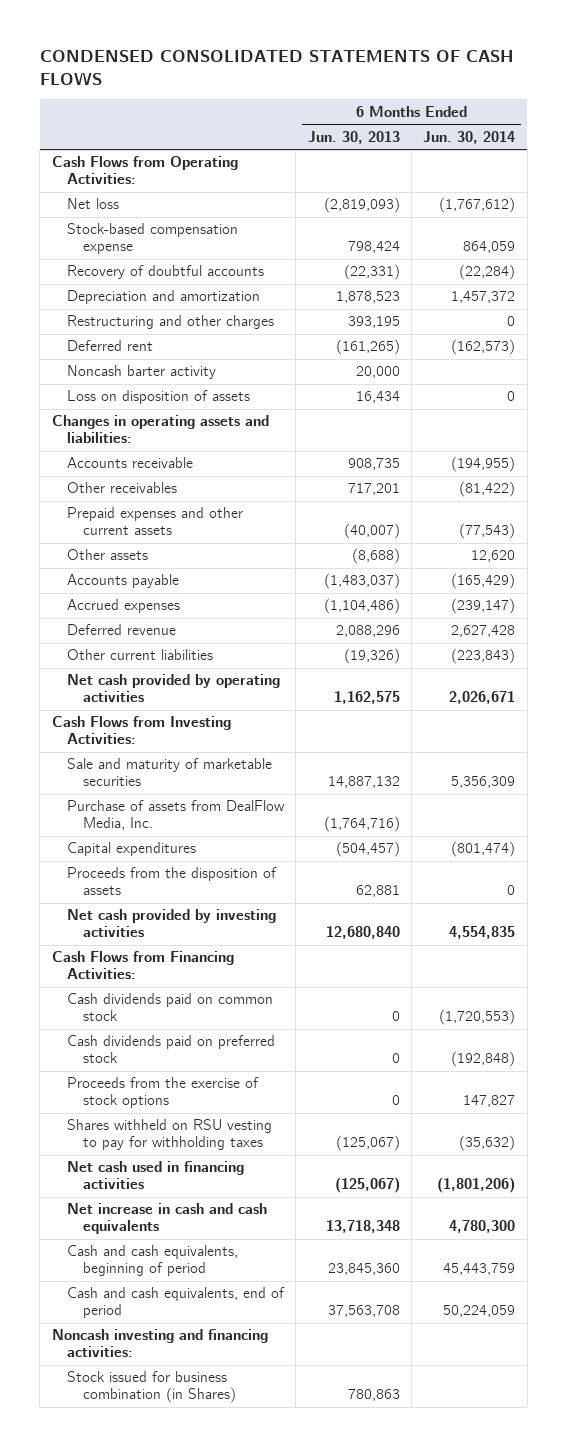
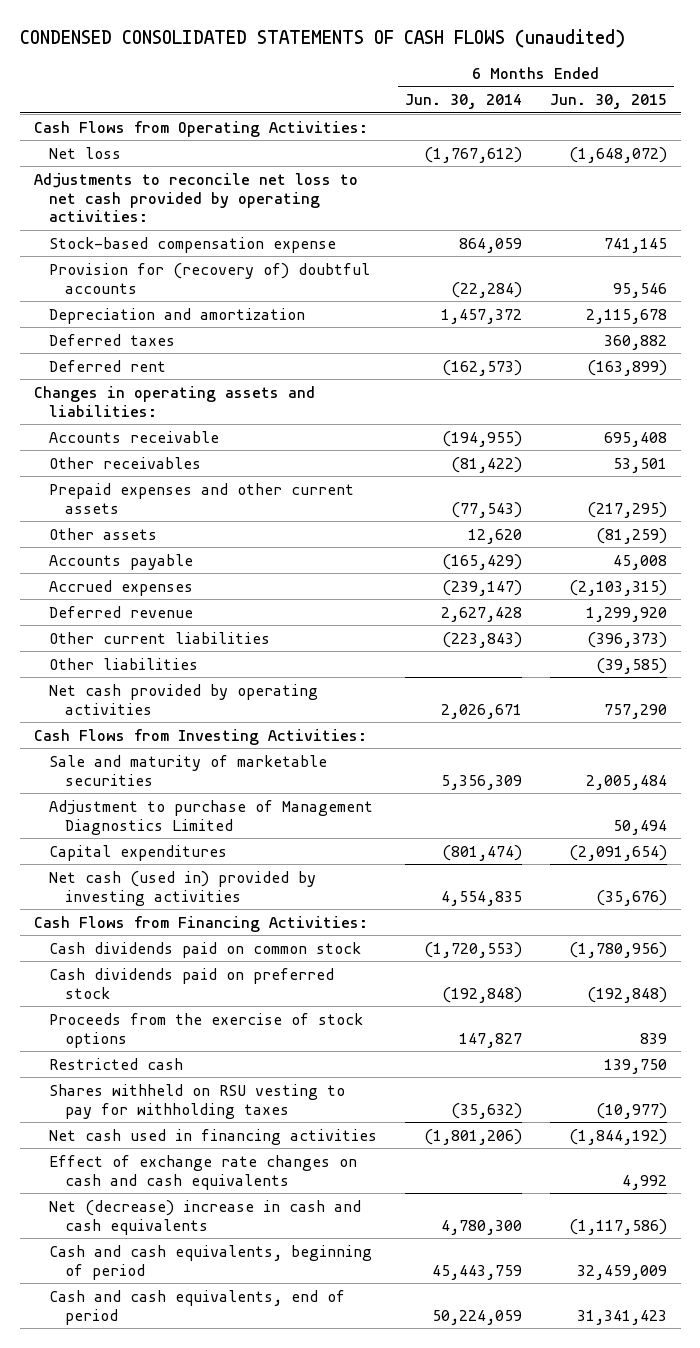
[39,50,514,85] CONDENSED CONSOLIDATED STATEMENTS OF CASH FLOWS -> [19,29,625,49] CONDENSED CONSOLIDATED STATEMENTS OF CASH FLOWS (unaudited)
[307,130,400,144] Jun. 30, 2013 -> none
none -> [549,94,667,110] Jun. 30, 2015
none -> [33,172,358,223] Adjustments to reconcile net loss to net cash provided by operating activities:
[67,265,265,280] Recovery of doubtful accounts -> [49,262,371,294] Provision for (recovery of) doubtful accounts
[67,315,275,330] Restructuring and other charges -> none
none -> [49,333,176,346] Deferred taxes
[67,365,217,380] Noncash barter activity -> none
[67,390,251,405] Loss on disposition of assets -> none
none -> [49,657,199,670] Other liabilities
[67,800,286,831] Purchase of assets from DealFlow Media, Inc. -> none
none -> [49,799,374,835] Adjustment to purchase of Management Diagnostics Limited
[67,867,278,896] Proceeds from the disposition of assets -> none
[67,909,277,938] Net cash provided by investing activities -> [49,870,317,906] Net cash (used in) provided by investing activities
none -> [49,1057,184,1070] Restricted cash
none -> [49,1154,358,1190] Effect of exchange rate changes on cash and cash equivalents
[67,1203,268,1235] Net increase in cash and cash equivalents -> [49,1199,362,1235] Net (decrease) increase in cash and cash equivalents
[51,1329,268,1358] Noncash investing and financing activities: -> none
[67,1371,236,1404] Stock issued for business combination (in Shares) -> none

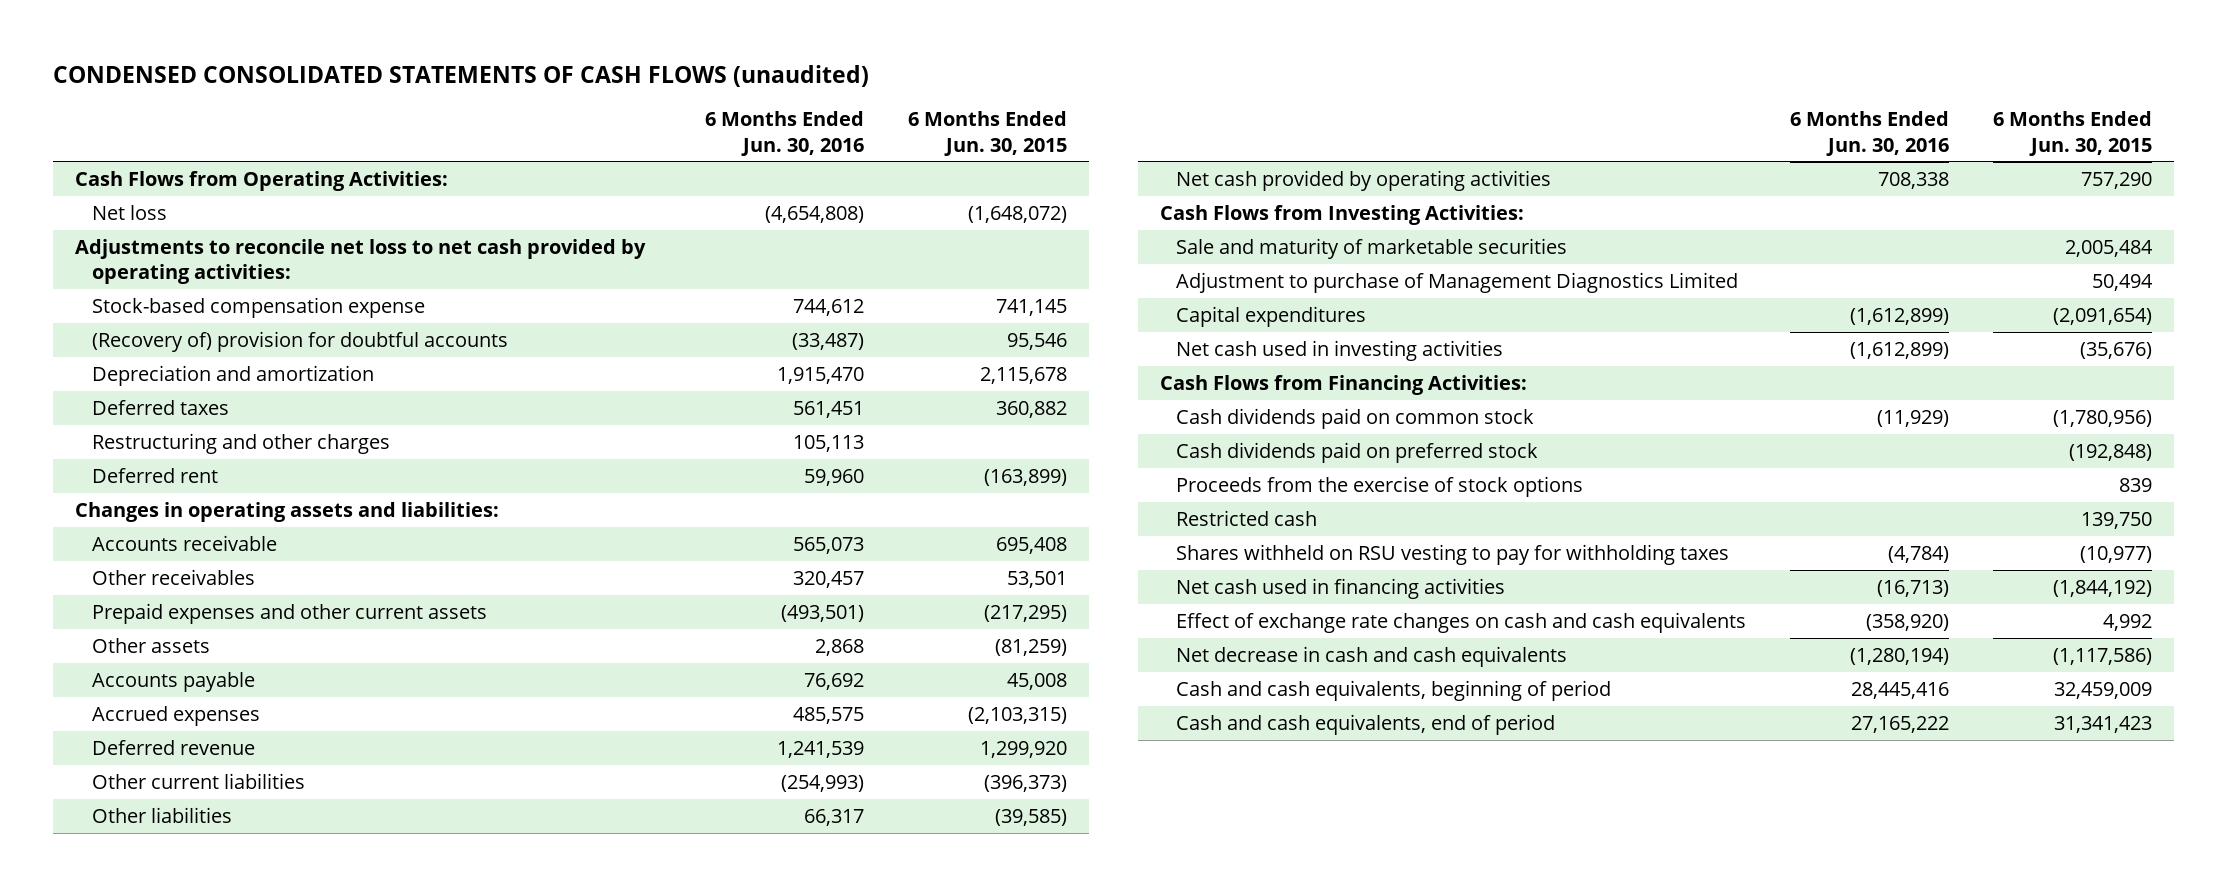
[405,94,523,110] Jun. 30, 2014 -> none
none -> [705,111,865,156] 6 Months Ended Jun. 30, 2016
[49,262,371,294] Provision for (recovery of) doubtful accounts -> [91,330,508,352] (Recovery of) provision for doubtful accounts
none -> [91,432,390,454] Restructuring and other charges
[49,870,317,906] Net cash (used in) provided by investing activities -> [1176,339,1504,361] Net cash used in investing activities
[49,1199,362,1235] Net (decrease) increase in cash and cash equivalents -> [1176,645,1568,667] Net decrease in cash and cash equivalents

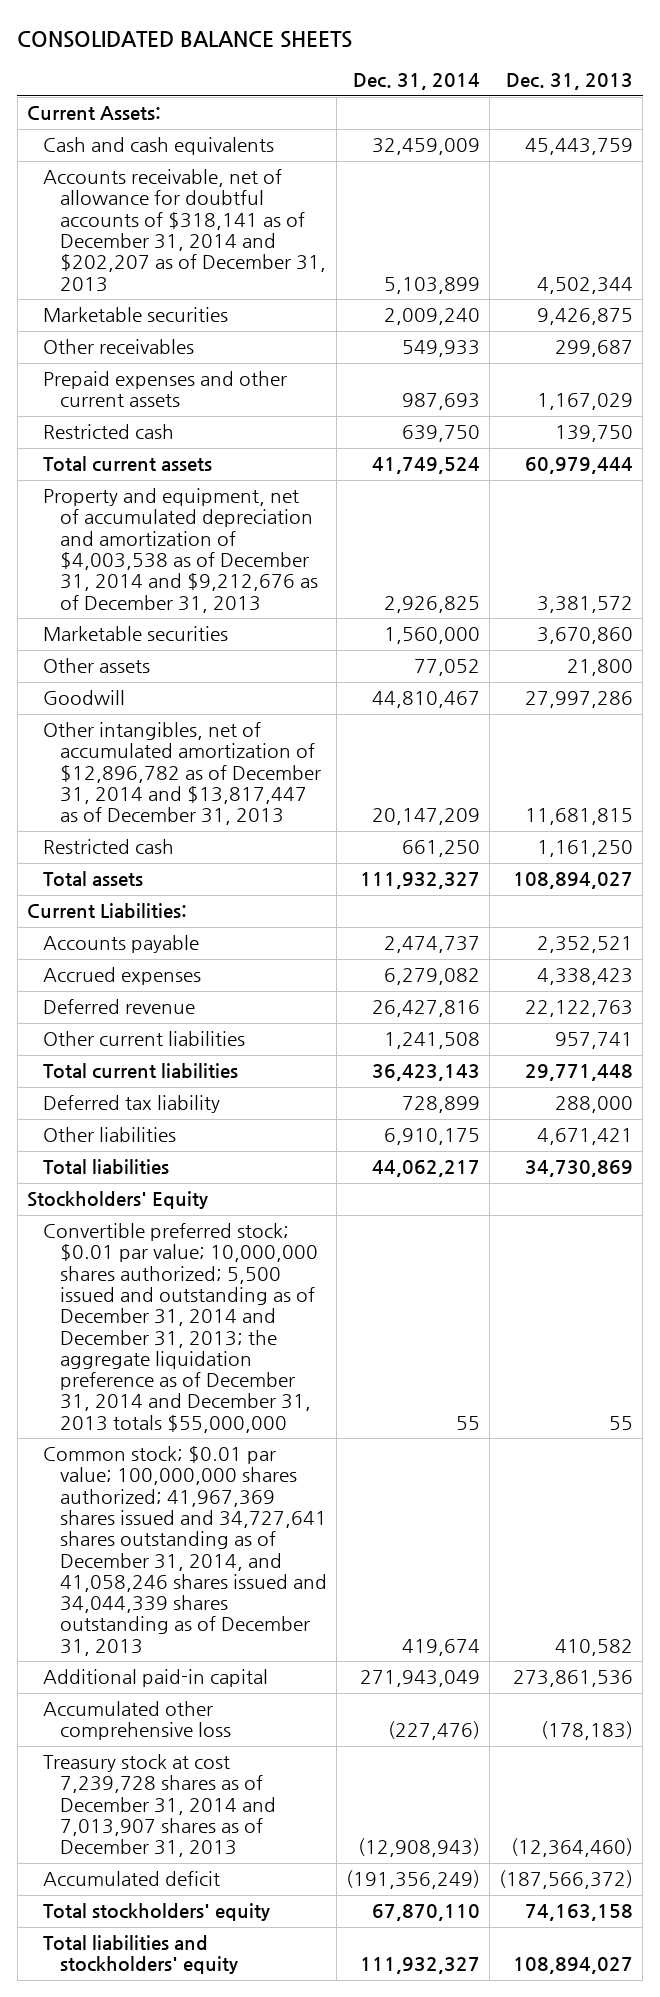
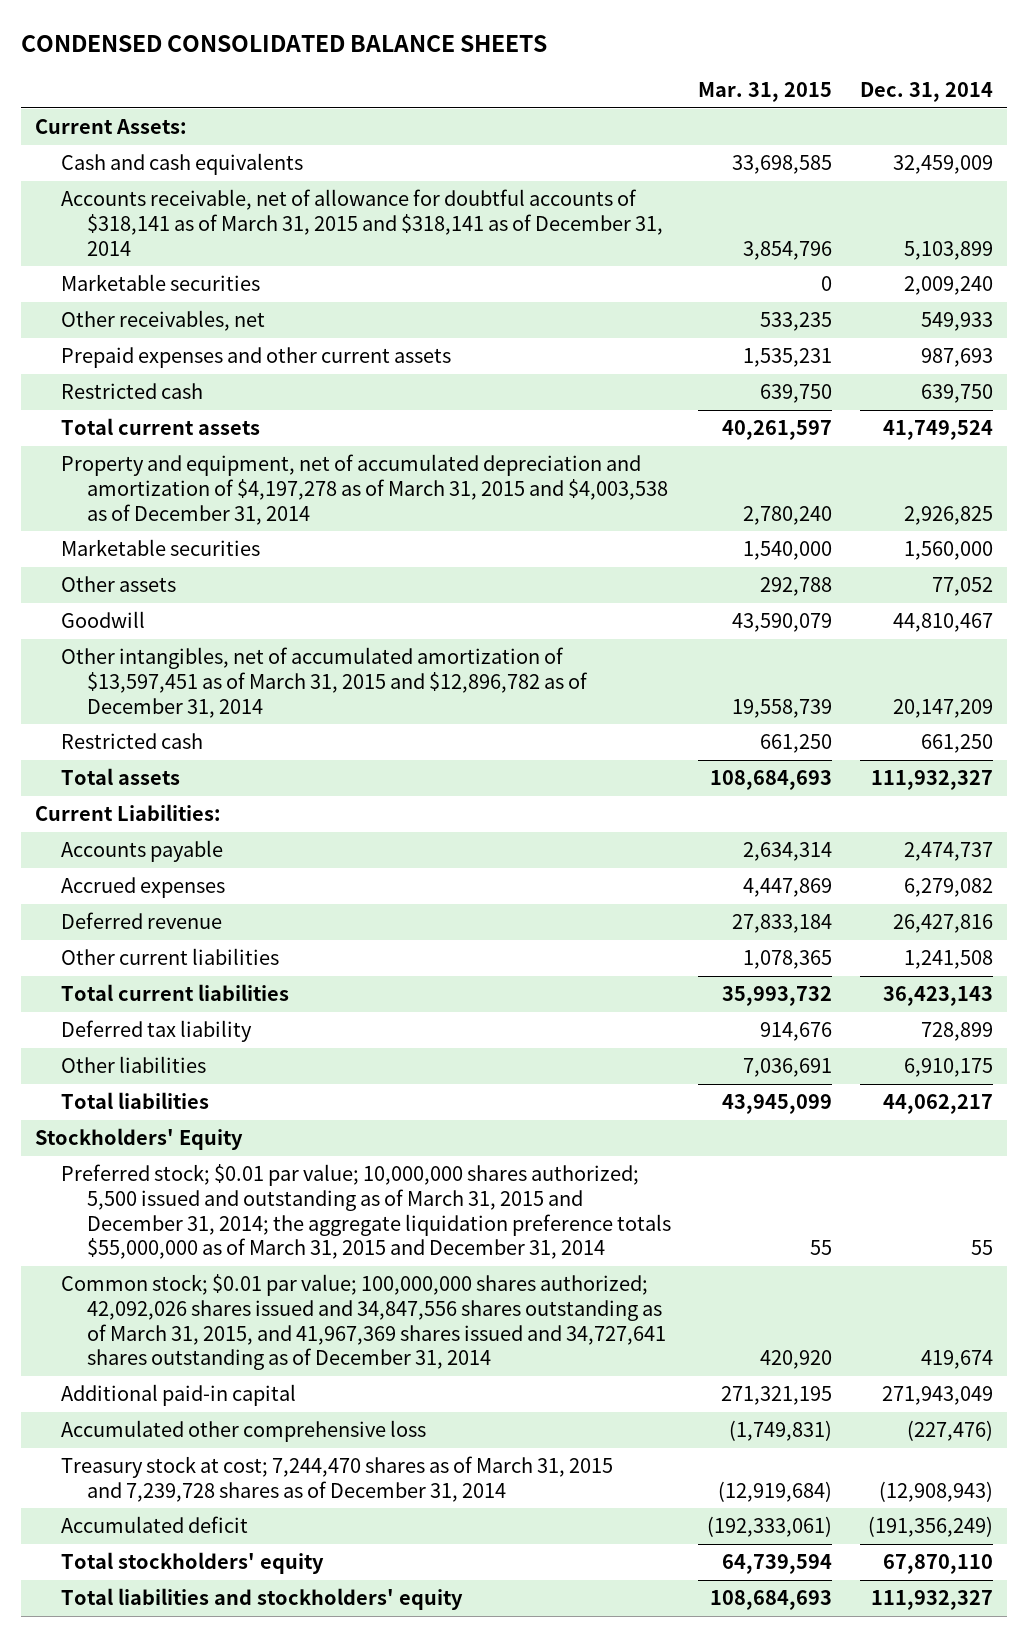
[17,30,353,48] CONSOLIDATED BALANCE SHEETS -> [21,35,548,53] CONDENSED CONSOLIDATED BALANCE SHEETS
[506,73,634,91] Dec. 31, 2013 -> none
none -> [698,82,833,103] Mar. 31, 2015
[43,169,326,292] Accounts receivable, net of allowance for doubtful accounts of $318,141 as of December 31, 2014 and $202,207 as of December 31, 2013 -> [61,189,663,256] Accounts receivable, net of allowance for doubtful accounts of $318,141 as of March 31, 2015 and $318,141 as of December 31, 2014
[43,339,195,355] Other receivables -> [61,310,266,332] Other receivables, net
[43,488,318,613] Property and equipment, net of accumulated depreciation and amortization of $4,003,538 as of December 31, 2014 and $9,212,676 as of December 31, 2013 -> [61,454,668,525] Property and equipment, net of accumulated depreciation and amortization of $4,197,278 as of March 31, 2015 and $4,003,538 as of December 31, 2014
[43,722,321,826] Other intangibles, net of accumulated amortization of $12,896,782 as of December 31, 2014 and $13,817,447 as of December 31, 2013 -> [61,647,588,718] Other intangibles, net of accumulated amortization of $13,597,451 as of March 31, 2015 and $12,896,782 as of December 31, 2014
[43,1223,318,1433] Convertible preferred stock; $0.01 par value; 10,000,000 shares authorized; 5,500 issued and outstanding as of December 31, 2014 and December 31, 2013; the aggregate liquidation preference as of December 31, 2014 and December 31, 2013 totals $55,000,000 -> [61,1164,671,1260] Preferred stock; $0.01 par value; 10,000,000 shares authorized; 5,500 issued and outstanding as of March 31, 2015 and December 31, 2014; the aggregate liquidation preference totals $55,000,000 as of March 31, 2015 and December 31, 2014
[43,1446,327,1656] Common stock; $0.01 par value; 100,000,000 shares authorized; 41,967,369 shares issued and 34,727,641 shares outstanding as of December 31, 2014, and 41,058,246 shares issued and 34,044,339 shares outstanding as of December 31, 2013 -> [61,1274,666,1371] Common stock; $0.01 par value; 100,000,000 shares authorized; 42,092,026 shares issued and 34,847,556 shares outstanding as of March 31, 2015, and 41,967,369 shares issued and 34,727,641 shares outstanding as of December 31, 2014
[43,1754,276,1858] Treasury stock at cost 7,239,728 shares as of December 31, 2014 and 7,013,907 shares as of December 31, 2013 -> [61,1456,614,1502] Treasury stock at cost; 7,244,470 shares as of March 31, 2015 and 7,239,728 shares as of December 31, 2014

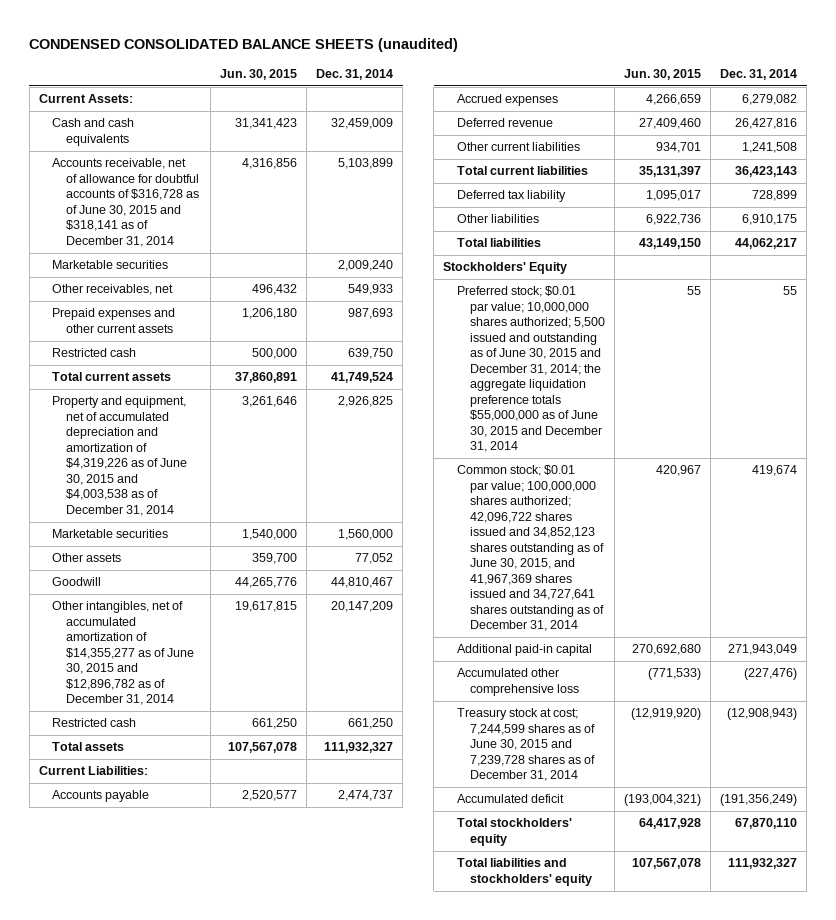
[21,35,548,53] CONDENSED CONSOLIDATED BALANCE SHEETS -> [29,37,459,52] CONDENSED CONSOLIDATED BALANCE SHEETS (unaudited)
[698,82,833,103] Mar. 31, 2015 -> none
none -> [219,68,297,80] Jun. 30, 2015
[61,189,663,256] Accounts receivable, net of allowance for doubtful accounts of $318,141 as of March 31, 2015 and $318,141 as of December 31, 2014 -> [52,158,199,247] Accounts receivable, net of allowance for doubtful accounts of $316,728 as of June 30, 2015 and $318,141 as of December 31, 2014
[61,454,668,525] Property and equipment, net of accumulated depreciation and amortization of $4,197,278 as of March 31, 2015 and $4,003,538 as of December 31, 2014 -> [52,396,187,516] Property and equipment, net of accumulated depreciation and amortization of $4,319,226 as of June 30, 2015 and $4,003,538 as of December 31, 2014
[61,647,588,718] Other intangibles, net of accumulated amortization of $13,597,451 as of March 31, 2015 and $12,896,782 as of December 31, 2014 -> [52,601,194,706] Other intangibles, net of accumulated amortization of $14,355,277 as of June 30, 2015 and $12,896,782 as of December 31, 2014
[61,1164,671,1260] Preferred stock; $0.01 par value; 10,000,000 shares authorized; 5,500 issued and outstanding as of March 31, 2015 and December 31, 2014; the aggregate liquidation preference totals $55,000,000 as of March 31, 2015 and December 31, 2014 -> [456,286,605,453] Preferred stock; $0.01 par value; 10,000,000 shares authorized; 5,500 issued and outstanding as of June 30, 2015 and December 31, 2014; the aggregate liquidation preference totals $55,000,000 as of June 30, 2015 and December 31, 2014
[61,1274,666,1371] Common stock; $0.01 par value; 100,000,000 shares authorized; 42,092,026 shares issued and 34,847,556 shares outstanding as of March 31, 2015, and 41,967,369 shares issued and 34,727,641 shares outstanding as of December 31, 2014 -> [456,465,604,632] Common stock; $0.01 par value; 100,000,000 shares authorized; 42,096,722 shares issued and 34,852,123 shares outstanding as of June 30, 2015, and 41,967,369 shares issued and 34,727,641 shares outstanding as of December 31, 2014
[61,1456,614,1502] Treasury stock at cost; 7,244,470 shares as of March 31, 2015 and 7,239,728 shares as of December 31, 2014 -> [456,708,595,782] Treasury stock at cost; 7,244,599 shares as of June 30, 2015 and 7,239,728 shares as of December 31, 2014

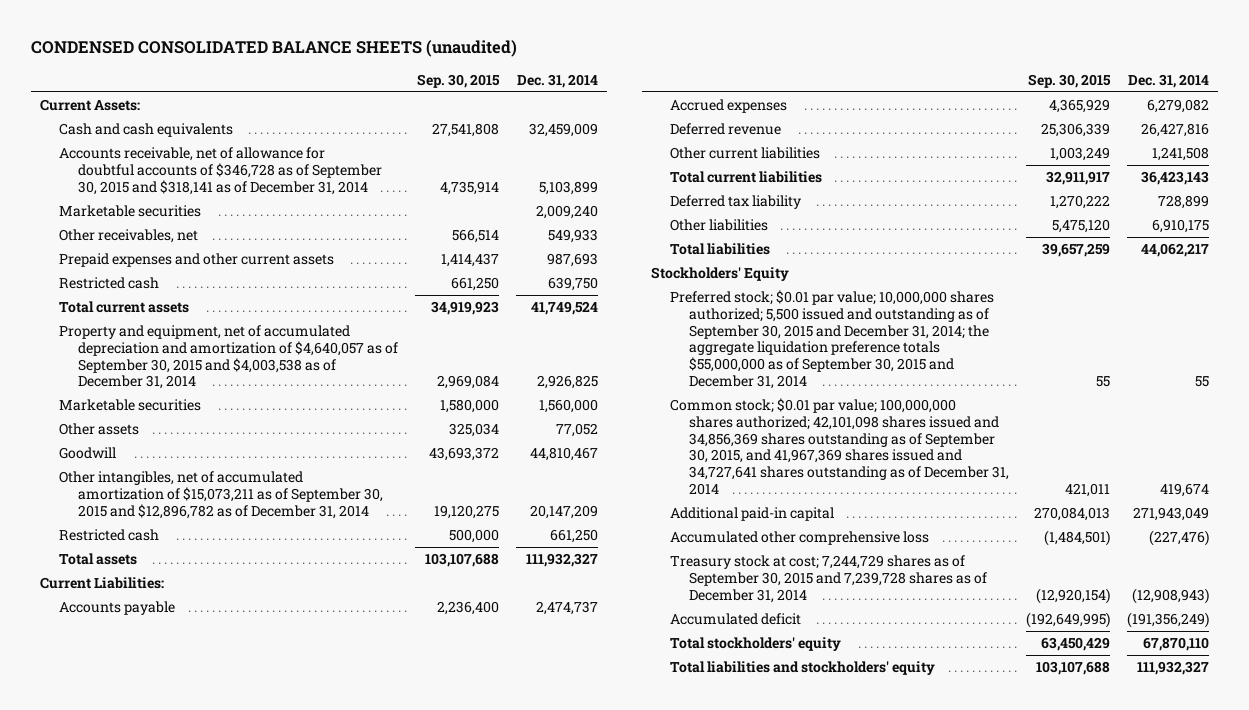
[219,68,297,80] Jun. 30, 2015 -> none
none -> [417,73,501,88] Sep. 30, 2015
[52,158,199,247] Accounts receivable, net of allowance for doubtful accounts of $316,728 as of June 30, 2015 and $318,141 as of December 31, 2014 -> [59,147,382,195] Accounts receivable, net of allowance for doubtful accounts of $346,728 as of September 30, 2015 and $318,141 as of December 31, 2014
[52,396,187,516] Property and equipment, net of accumulated depreciation and amortization of $4,319,226 as of June 30, 2015 and $4,003,538 as of December 31, 2014 -> [59,325,398,390] Property and equipment, net of accumulated depreciation and amortization of $4,640,057 as of September 30, 2015 and $4,003,538 as of December 31, 2014
[52,601,194,706] Other intangibles, net of accumulated amortization of $14,355,277 as of June 30, 2015 and $12,896,782 as of December 31, 2014 -> [59,471,383,519] Other intangibles, net of accumulated amortization of $15,073,211 as of September 30, 2015 and $12,896,782 as of December 31, 2014
[456,286,605,453] Preferred stock; $0.01 par value; 10,000,000 shares authorized; 5,500 issued and outstanding as of June 30, 2015 and December 31, 2014; the aggregate liquidation preference totals $55,000,000 as of June 30, 2015 and December 31, 2014 -> [669,290,994,390] Preferred stock; $0.01 par value; 10,000,000 shares authorized; 5,500 issued and outstanding as of September 30, 2015 and December 31, 2014; the aggregate liquidation preference totals $55,000,000 as of September 30, 2015 and December 31, 2014
[456,465,604,632] Common stock; $0.01 par value; 100,000,000 shares authorized; 42,096,722 shares issued and 34,852,123 shares outstanding as of June 30, 2015, and 41,967,369 shares issued and 34,727,641 shares outstanding as of December 31, 2014 -> [669,398,1009,496] Common stock; $0.01 par value; 100,000,000 shares authorized; 42,101,098 shares issued and 34,856,369 shares outstanding as of September 30, 2015, and 41,967,369 shares issued and 34,727,641 shares outstanding as of December 31, 2014
[456,708,595,782] Treasury stock at cost; 7,244,599 shares as of June 30, 2015 and 7,239,728 shares as of December 31, 2014 -> [669,555,987,603] Treasury stock at cost; 7,244,729 shares as of September 30, 2015 and 7,239,728 shares as of December 31, 2014

